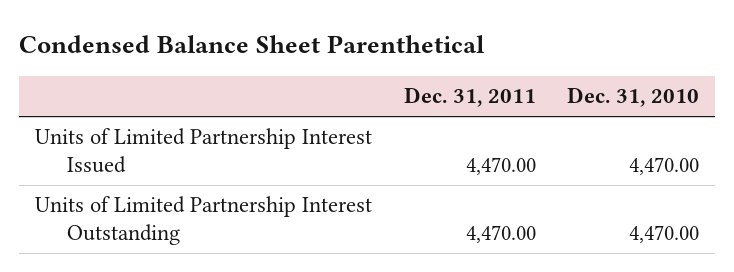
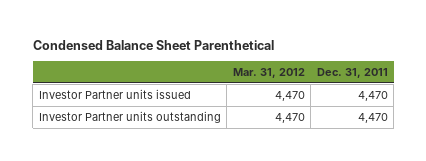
[567,87,700,108] Dec. 31, 2010 -> none
none -> [232,67,305,78] Mar. 31, 2012
[34,128,372,173] Units of Limited Partnership Interest Issued -> [38,88,191,99] Investor Partner units issued
[465,156,536,175] 4,470.00 -> [357,90,388,101] 4,470
[34,196,372,245] Units of Limited Partnership Interest Outstanding -> [38,110,221,123] Investor Partner units outstanding
[465,224,536,243] 4,470.00 -> [357,112,388,123] 4,470

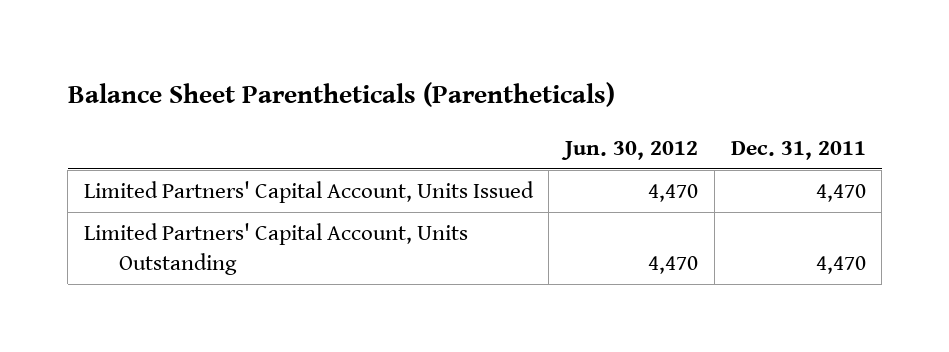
[32,39,274,50] Condensed Balance Sheet Parenthetical -> [67,82,615,108] Balance Sheet Parentheticals (Parentheticals)
[232,67,305,78] Mar. 31, 2012 -> none
none -> [561,140,699,160] Jun. 30, 2012
[38,88,191,99] Investor Partner units issued -> [83,181,534,204] Limited Partners' Capital Account, Units Issued
[38,110,221,123] Investor Partner units outstanding -> [83,223,468,275] Limited Partners' Capital Account, Units Outstanding

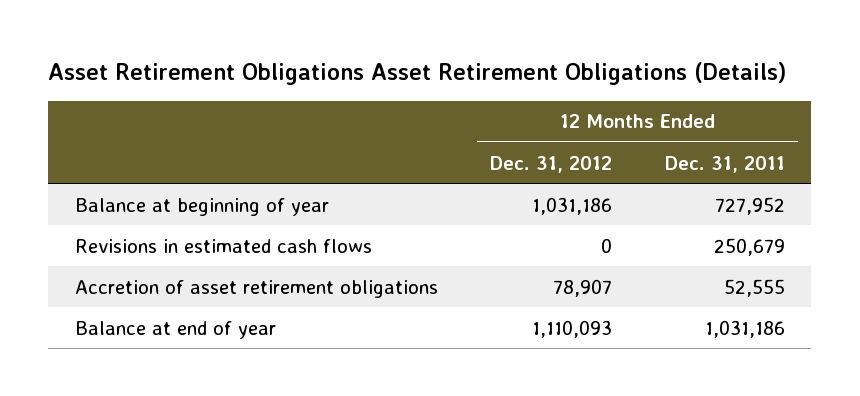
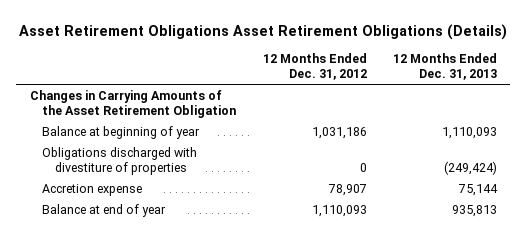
[665,155,786,173] Dec. 31, 2011 -> none
none -> [393,52,498,81] 12 Months Ended Dec. 31, 2013
none -> [29,89,237,119] Changes in Carrying Amounts of the Asset Retirement Obligation
[74,238,372,253] Revisions in estimated cash flows -> none
none -> [42,146,198,176] Obligations discharged with divestiture of properties
[74,279,438,298] Accretion of asset retirement obligations -> [42,183,143,196] Accretion expense

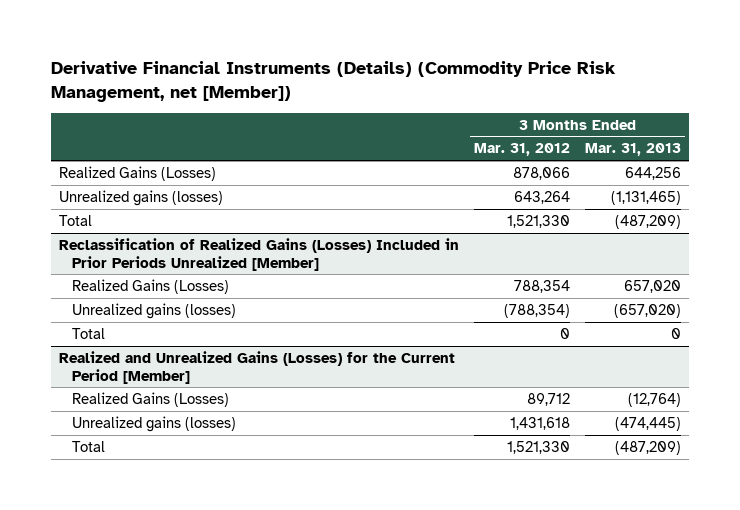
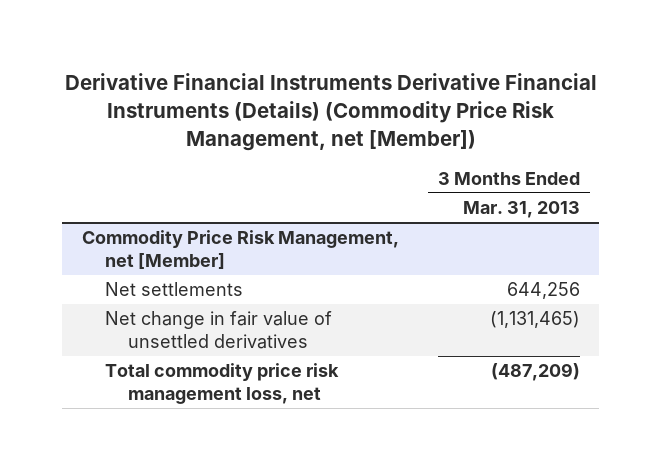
[50,61,616,102] Derivative Financial Instruments (Details) (Commodity Price Risk Management, net [Member]) -> [64,72,597,151] Derivative Financial Instruments Derivative Financial Instruments (Details) (Commodity Price Risk Management, net [Member])
[473,143,570,157] Mar. 31, 2012 -> none
[58,237,459,271] Reclassification of Realized Gains (Losses) Included in Prior Periods Unrealized [Member] -> none
[71,278,229,294] Realized Gains (Losses) -> none
[71,302,236,319] Unrealized gains (losses) -> none
[71,327,105,339] Total -> none
[58,350,455,384] Realized and Unrealized Gains (Losses) for the Current Period [Member] -> none
[71,391,229,407] Realized Gains (Losses) -> none
[71,415,236,432] Unrealized gains (losses) -> none
[71,440,105,452] Total -> none
none -> [81,230,399,271] Commodity Price Risk Management, net [Member]
[58,165,216,181] Realized Gains (Losses) -> [104,282,243,297] Net settlements
[58,189,223,206] Unrealized gains (losses) -> [104,311,332,350] Net change in fair value of unsettled derivatives
[58,214,92,226] Total -> [104,363,339,405] Total commodity price risk management loss, net

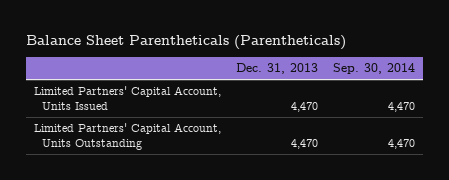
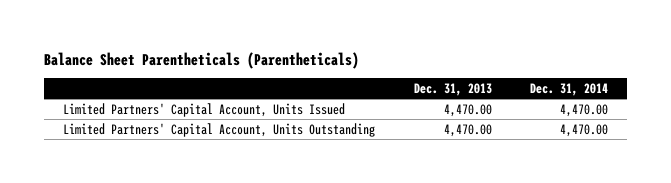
[333,63,416,75] Sep. 30, 2014 -> none
none -> [529,83,608,97] Dec. 31, 2014
[291,102,319,113] 4,470 -> [443,103,492,117] 4,470.00
[291,139,319,150] 4,470 -> [443,123,492,137] 4,470.00

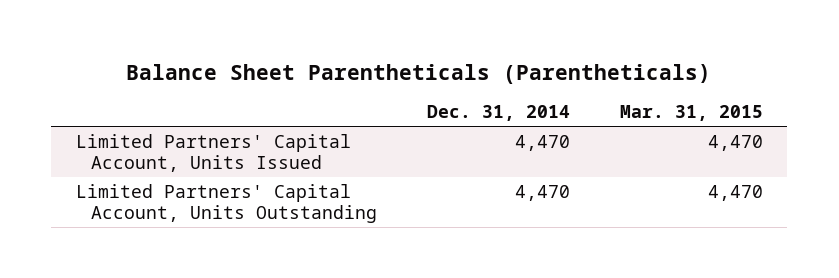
[413,83,492,97] Dec. 31, 2013 -> none
none -> [619,105,763,122] Mar. 31, 2015
[559,103,608,117] 4,470.00 -> [514,134,570,151] 4,470
[559,123,608,137] 4,470.00 -> [514,184,570,201] 4,470

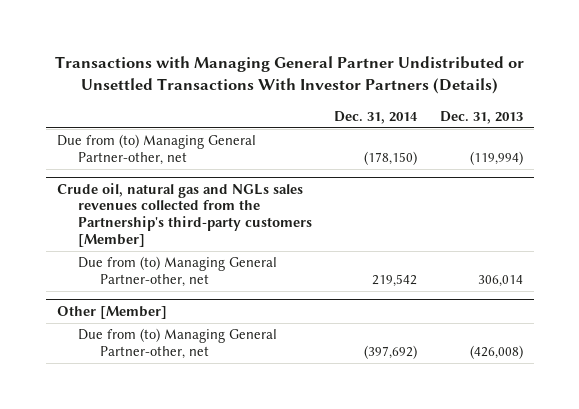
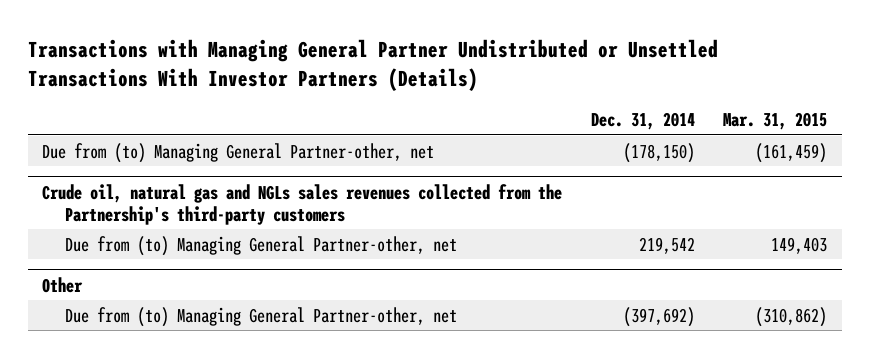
[439,110,523,124] Dec. 31, 2013 -> none
none -> [723,111,828,130] Mar. 31, 2015
[56,182,313,247] Crude oil, natural gas and NGLs sales revenues collected from the Partnership's third-party customers [Member] -> [42,183,563,225] Crude oil, natural gas and NGLs sales revenues collected from the Partnership's third-party customers
[56,305,167,319] Other [Member] -> [42,276,84,293] Other

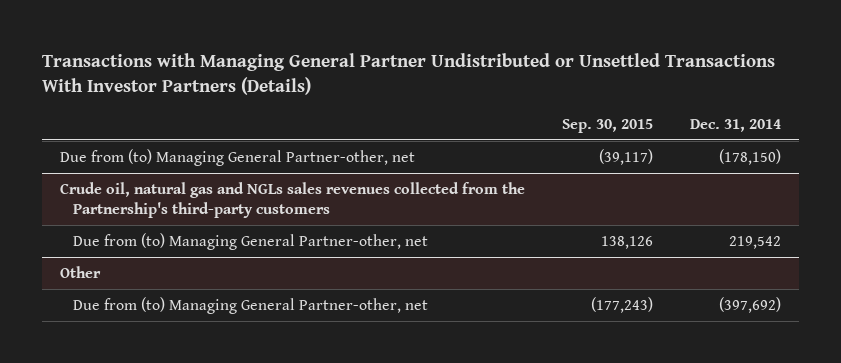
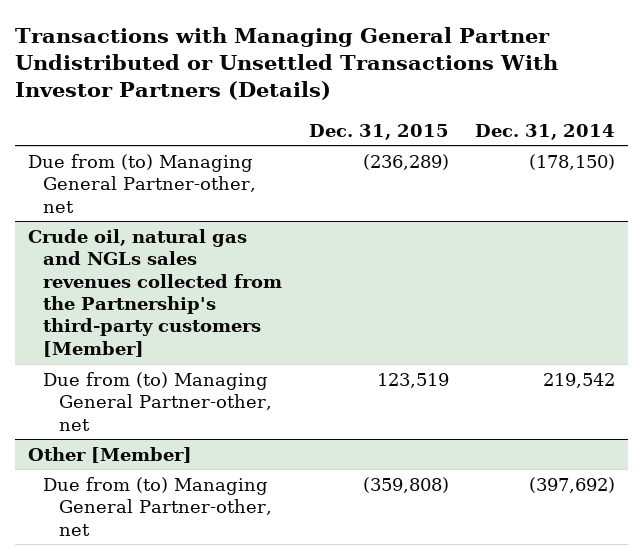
[562,118,654,133] Sep. 30, 2015 -> none
none -> [308,123,449,140] Dec. 31, 2015
[60,181,526,218] Crude oil, natural gas and NGLs sales revenues collected from the Partnership's third-party customers -> [28,228,283,357] Crude oil, natural gas and NGLs sales revenues collected from the Partnership's third-party customers [Member]
[60,265,102,278] Other -> [28,446,193,463] Other [Member]

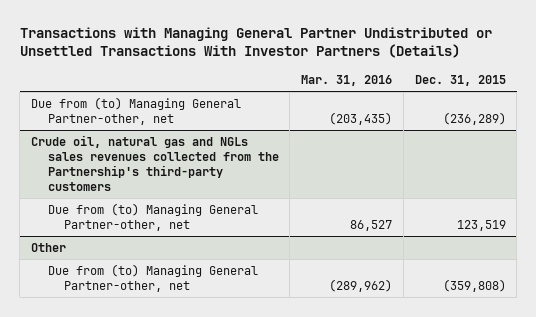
[475,123,616,140] Dec. 31, 2014 -> none
none -> [301,75,393,87] Mar. 31, 2016
[28,228,283,357] Crude oil, natural gas and NGLs sales revenues collected from the Partnership's third-party customers [Member] -> [30,134,279,191] Crude oil, natural gas and NGLs sales revenues collected from the Partnership's third-party customers
[28,446,193,463] Other [Member] -> [30,242,66,252] Other

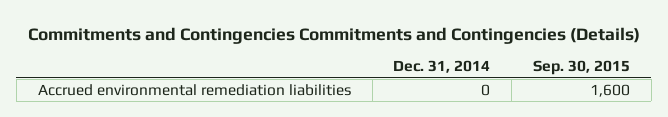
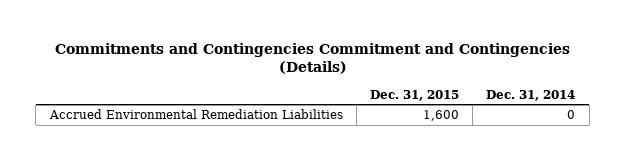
[27,27,640,45] Commitments and Contingencies Commitments and Contingencies (Details) -> [54,43,570,75] Commitments and Contingencies Commitment and Contingencies (Details)
[533,60,631,76] Sep. 30, 2015 -> none
none -> [370,89,460,101] Dec. 31, 2015
[37,84,351,97] Accrued environmental remediation liabilities -> [48,109,343,120] Accrued Environmental Remediation Liabilities

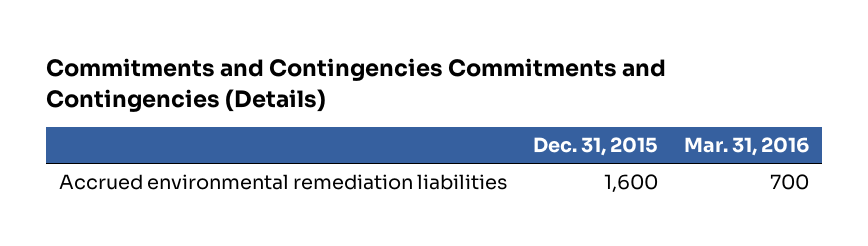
[54,43,570,75] Commitments and Contingencies Commitment and Contingencies (Details) -> [45,58,666,112] Commitments and Contingencies Commitments and Contingencies (Details)
[486,89,576,101] Dec. 31, 2014 -> none
none -> [683,137,809,157] Mar. 31, 2016
[48,109,343,120] Accrued Environmental Remediation Liabilities -> [58,174,507,191] Accrued environmental remediation liabilities

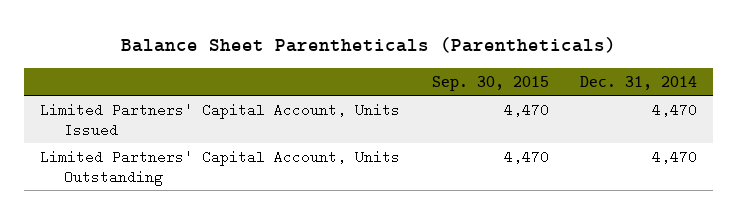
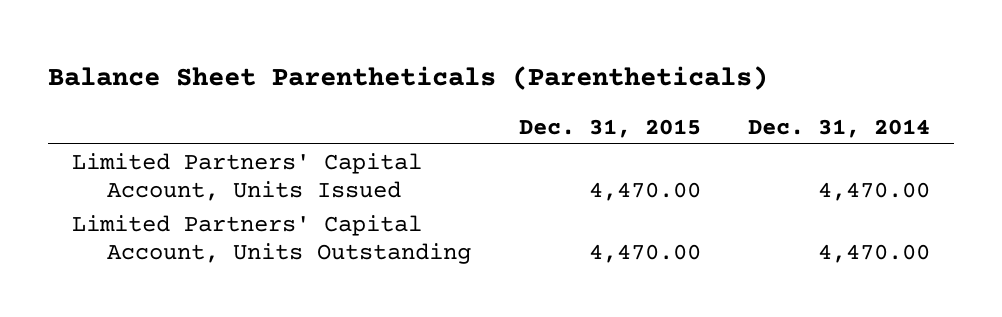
[431,75,549,91] Sep. 30, 2015 -> none
none -> [518,118,701,138] Dec. 31, 2015
[652,102,698,117] 4,470 -> [818,181,931,201] 4,470.00
[652,149,698,164] 4,470 -> [818,243,931,263] 4,470.00

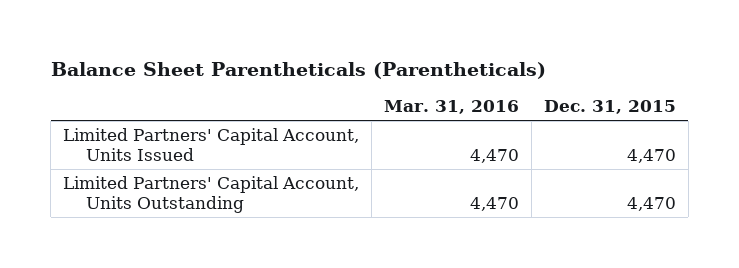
[748,118,931,138] Dec. 31, 2014 -> none
none -> [384,100,520,115] Mar. 31, 2016
[588,181,701,201] 4,470.00 -> [627,149,677,164] 4,470
[588,243,701,263] 4,470.00 -> [627,197,677,212] 4,470

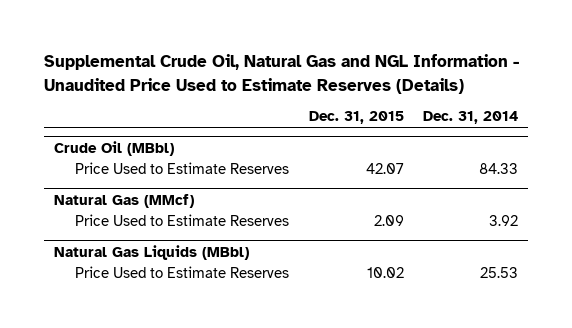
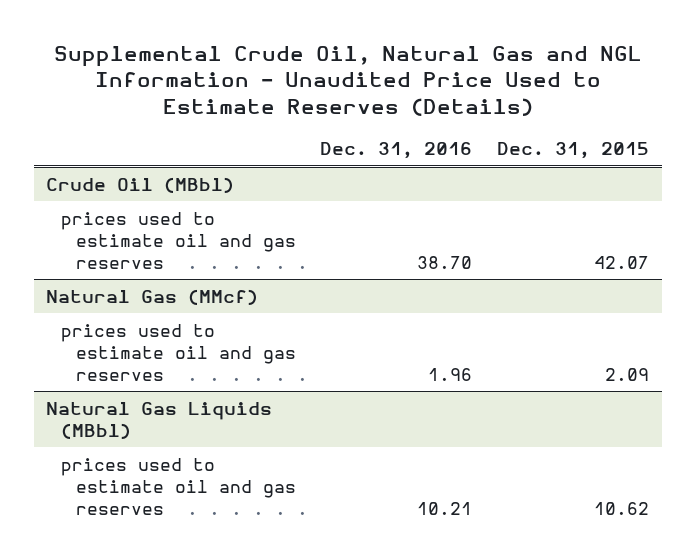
[423,111,519,125] Dec. 31, 2014 -> none
none -> [320,142,473,160] Dec. 31, 2016
[75,161,290,174] Price Used to Estimate Reserves -> [60,211,296,269] prices used to estimate oil and gas reserves
[75,213,290,226] Price Used to Estimate Reserves -> [60,323,296,381] prices used to estimate oil and gas reserves
[75,265,290,278] Price Used to Estimate Reserves -> [60,457,296,515] prices used to estimate oil and gas reserves
[366,266,404,278] 10.02 -> [594,501,650,515] 10.62

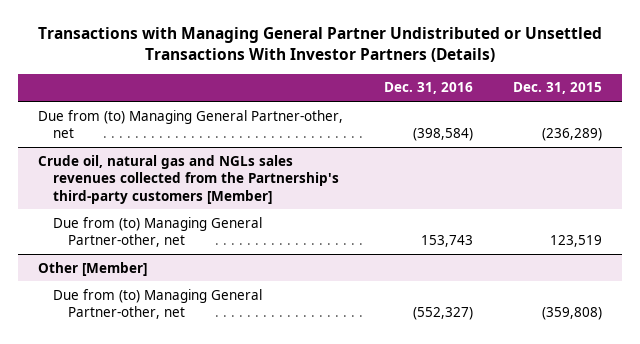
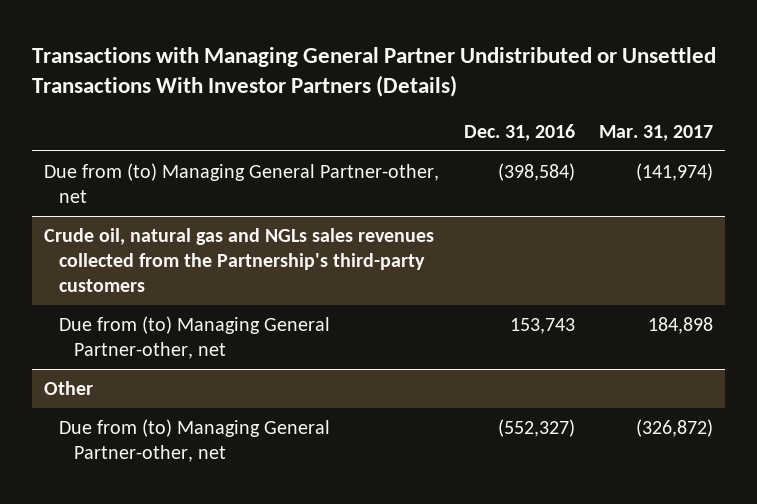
[513,82,603,95] Dec. 31, 2015 -> none
none -> [598,124,713,141] Mar. 31, 2017
[37,154,340,204] Crude oil, natural gas and NGLs sales revenues collected from the Partnership's third-party customers [Member] -> [44,227,435,292] Crude oil, natural gas and NGLs sales revenues collected from the Partnership's third-party customers
[37,261,147,276] Other [Member] -> [44,380,94,395] Other

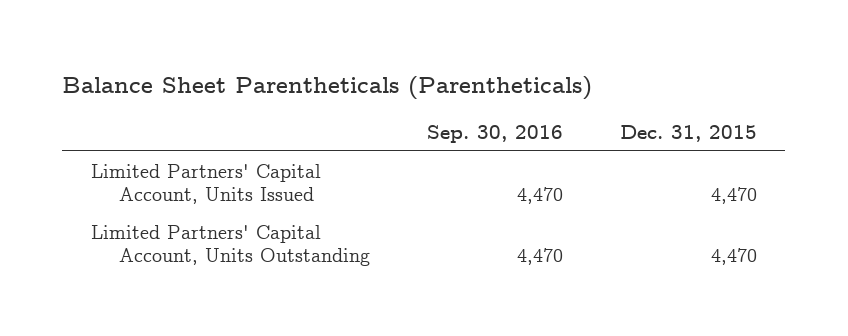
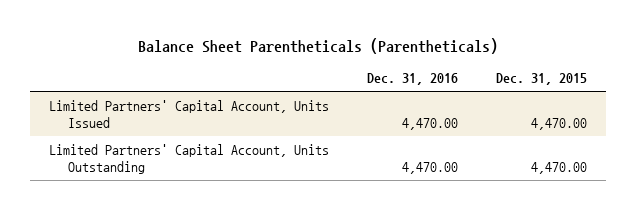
[426,124,563,143] Sep. 30, 2016 -> none
none -> [366,73,458,86] Dec. 31, 2016
[710,186,757,204] 4,470 -> [530,118,587,131] 4,470.00
[710,247,757,265] 4,470 -> [530,162,587,175] 4,470.00

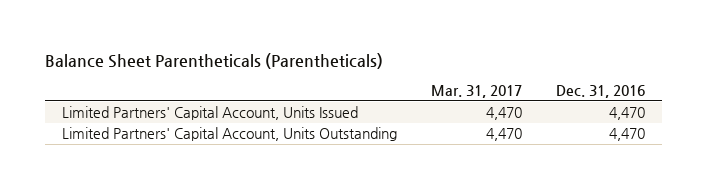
[495,73,587,86] Dec. 31, 2015 -> none
none -> [431,85,523,99] Mar. 31, 2017
[401,118,458,131] 4,470.00 -> [608,107,645,121] 4,470
[401,162,458,175] 4,470.00 -> [608,128,645,142] 4,470

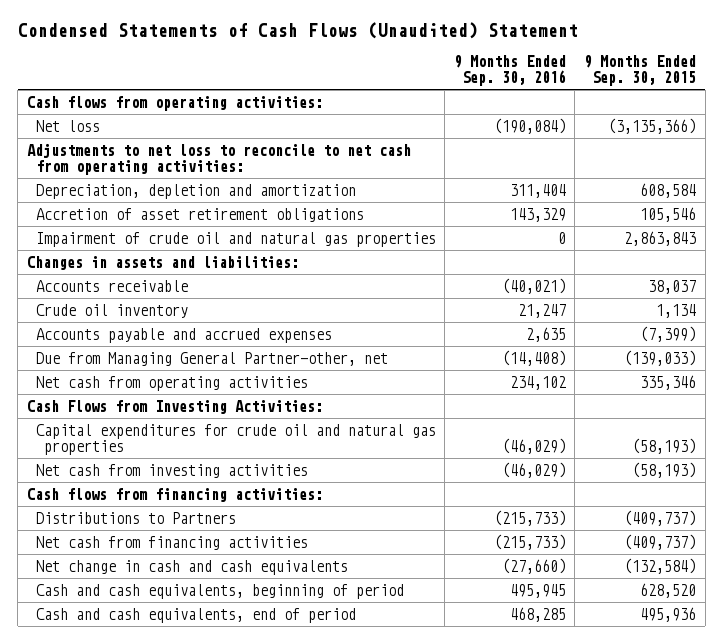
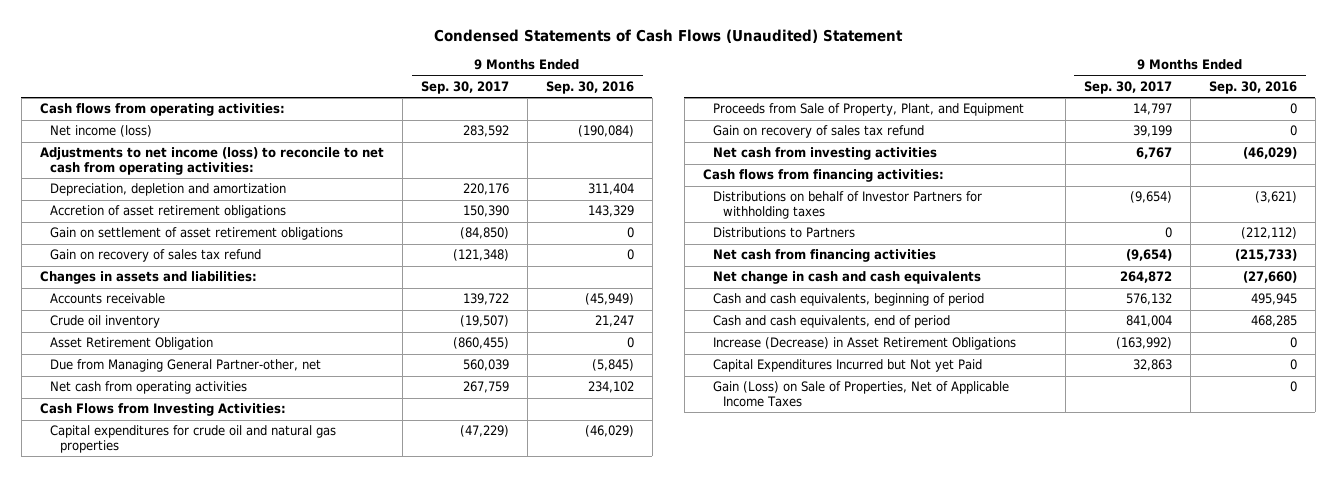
[583,55,696,87] 9 Months Ended Sep. 30, 2015 -> none
none -> [420,80,509,94] Sep. 30, 2017
[35,119,100,132] Net loss -> [50,125,153,138] Net income (loss)
[26,142,411,175] Adjustments to net loss to reconcile to net cash from operating activities: -> [39,147,384,176] Adjustments to net income (loss) to reconcile to net cash from operating activities:
[35,231,436,247] Impairment of crude oil and natural gas properties -> none
none -> [50,227,344,241] Gain on settlement of asset retirement obligations
none -> [50,249,262,263] Gain on recovery of sales tax refund
[501,277,566,294] (40,021) -> [584,293,634,306] (45,949)
[35,327,332,343] Accounts payable and accrued expenses -> none
none -> [50,337,214,351] Asset Retirement Obligation
[501,349,566,366] (14,408) -> [591,359,634,372] (5,845)
none -> [712,103,1024,117] Proceeds from Sale of Property, Plant, and Equipment
none -> [712,125,924,139] Gain on recovery of sales tax refund
none -> [712,191,982,220] Distributions on behalf of Investor Partners for withholding taxes
[493,509,566,526] (215,733) -> [1240,227,1297,240] (212,112)
none -> [712,337,1016,351] Increase (Decrease) in Asset Retirement Obligations
none -> [712,359,982,373] Capital Expenditures Incurred but Not yet Paid
none -> [712,381,1009,408] Gain (Loss) on Sale of Properties, Net of Applicable Income Taxes

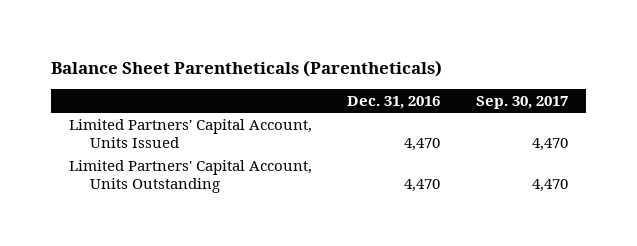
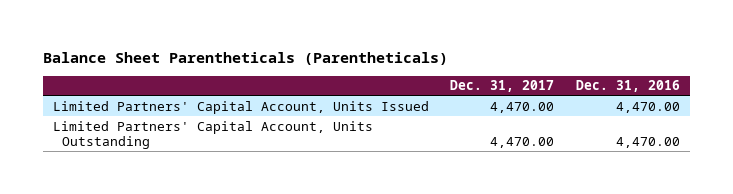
[476,95,569,109] Sep. 30, 2017 -> none
none -> [450,80,555,93] Dec. 31, 2017
[404,138,441,152] 4,470 -> [615,101,680,113] 4,470.00
[404,179,441,193] 4,470 -> [615,137,680,149] 4,470.00

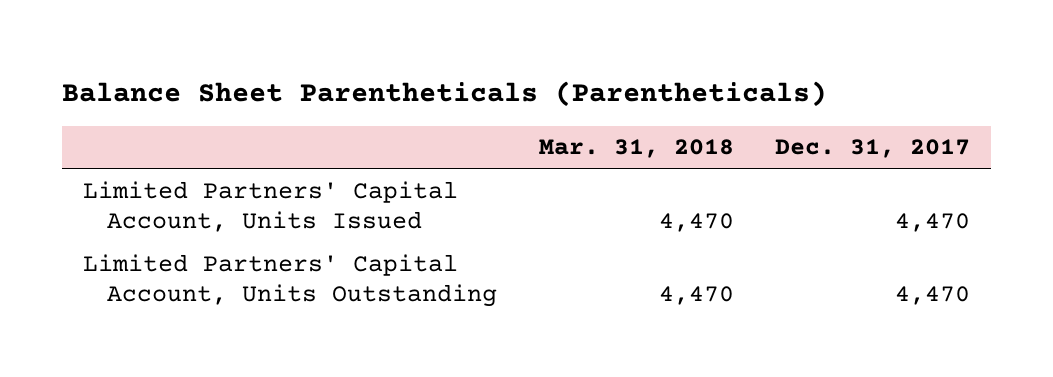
[575,80,680,93] Dec. 31, 2016 -> none
none -> [538,139,734,159] Mar. 31, 2018
[490,101,555,113] 4,470.00 -> [895,212,971,232] 4,470
[490,137,555,149] 4,470.00 -> [895,285,971,305] 4,470

